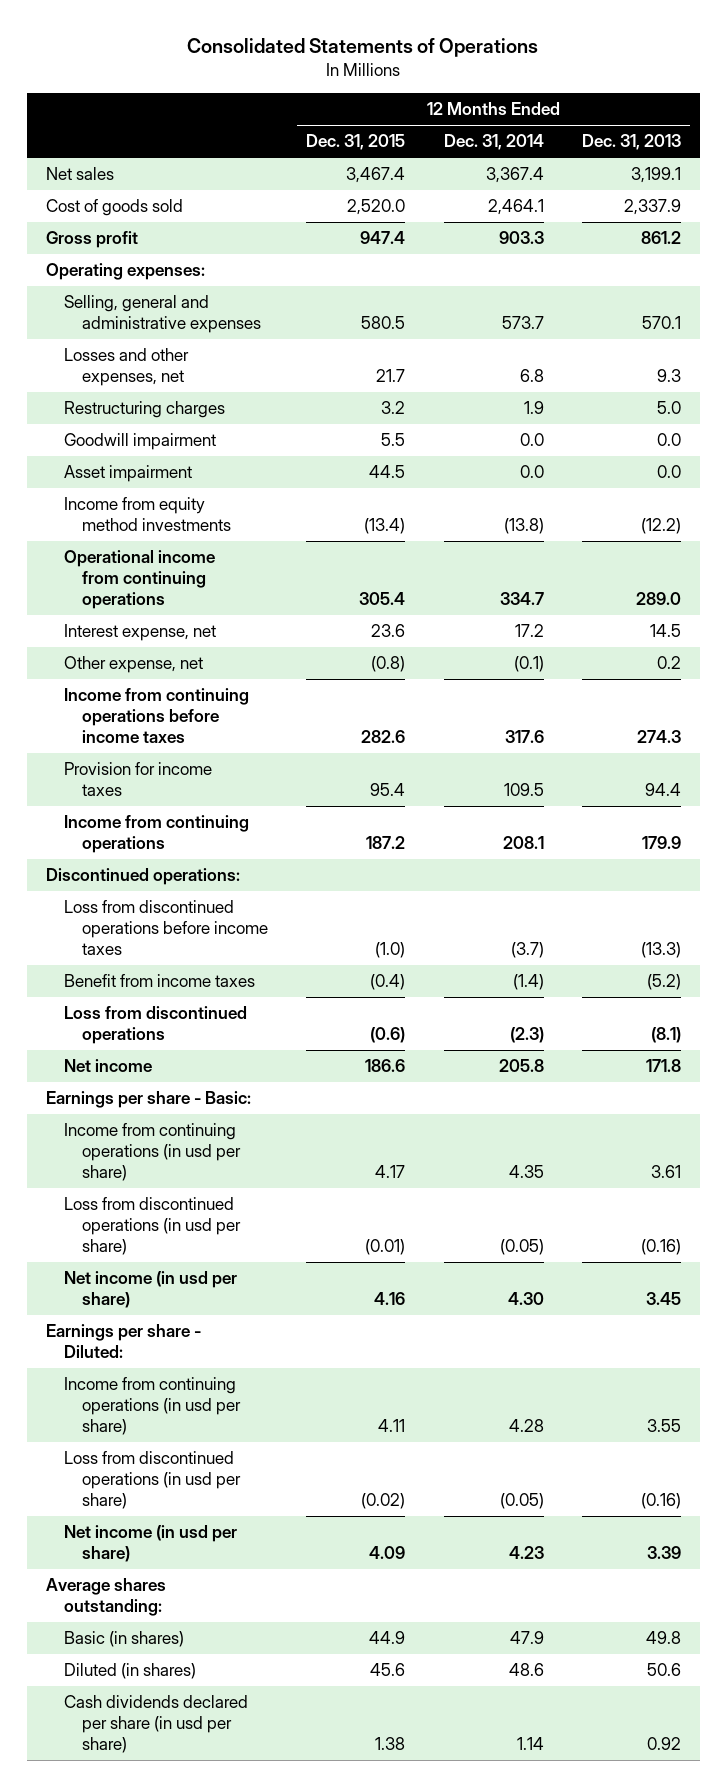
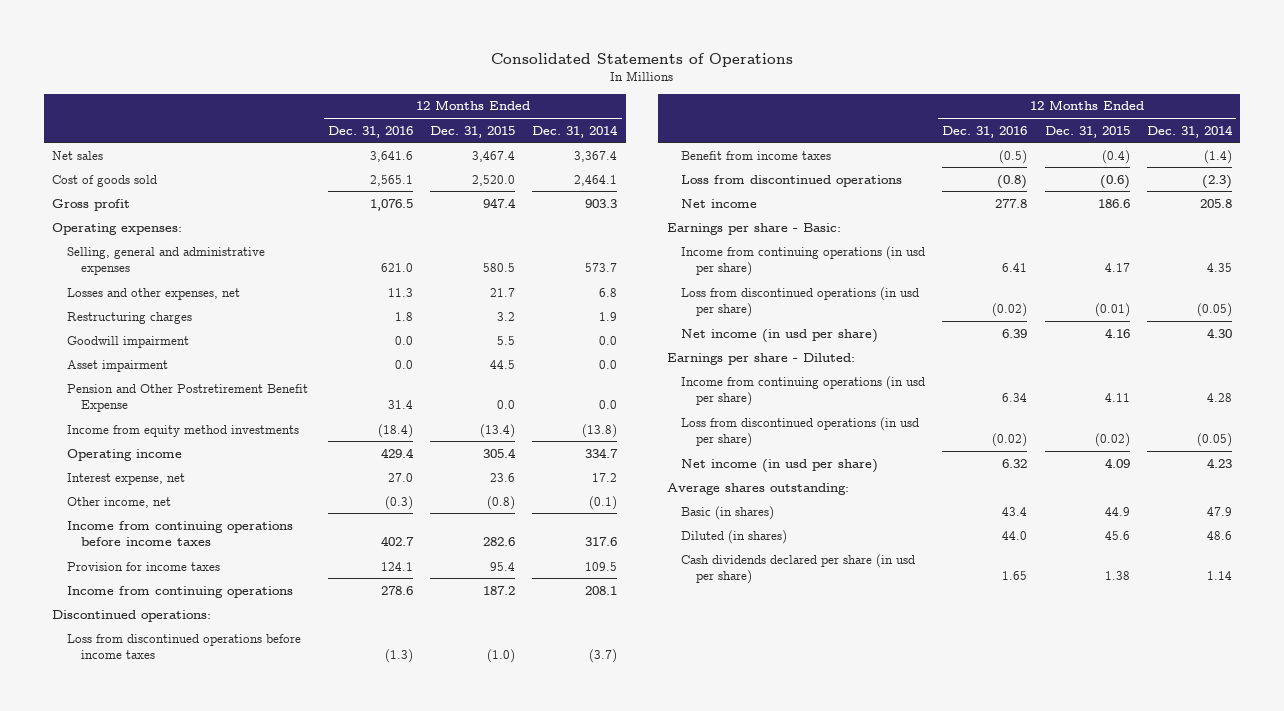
[581,134,681,151] Dec. 31, 2013 -> none
none -> [327,125,413,138] Dec. 31, 2016
none -> [66,383,308,413] Pension and Other Postretirement Benefit Expense
[64,550,216,609] Operational income from continuing operations -> [66,448,182,461] Operating income
[64,656,204,674] Other expense, net -> [66,496,171,508] Other income, net

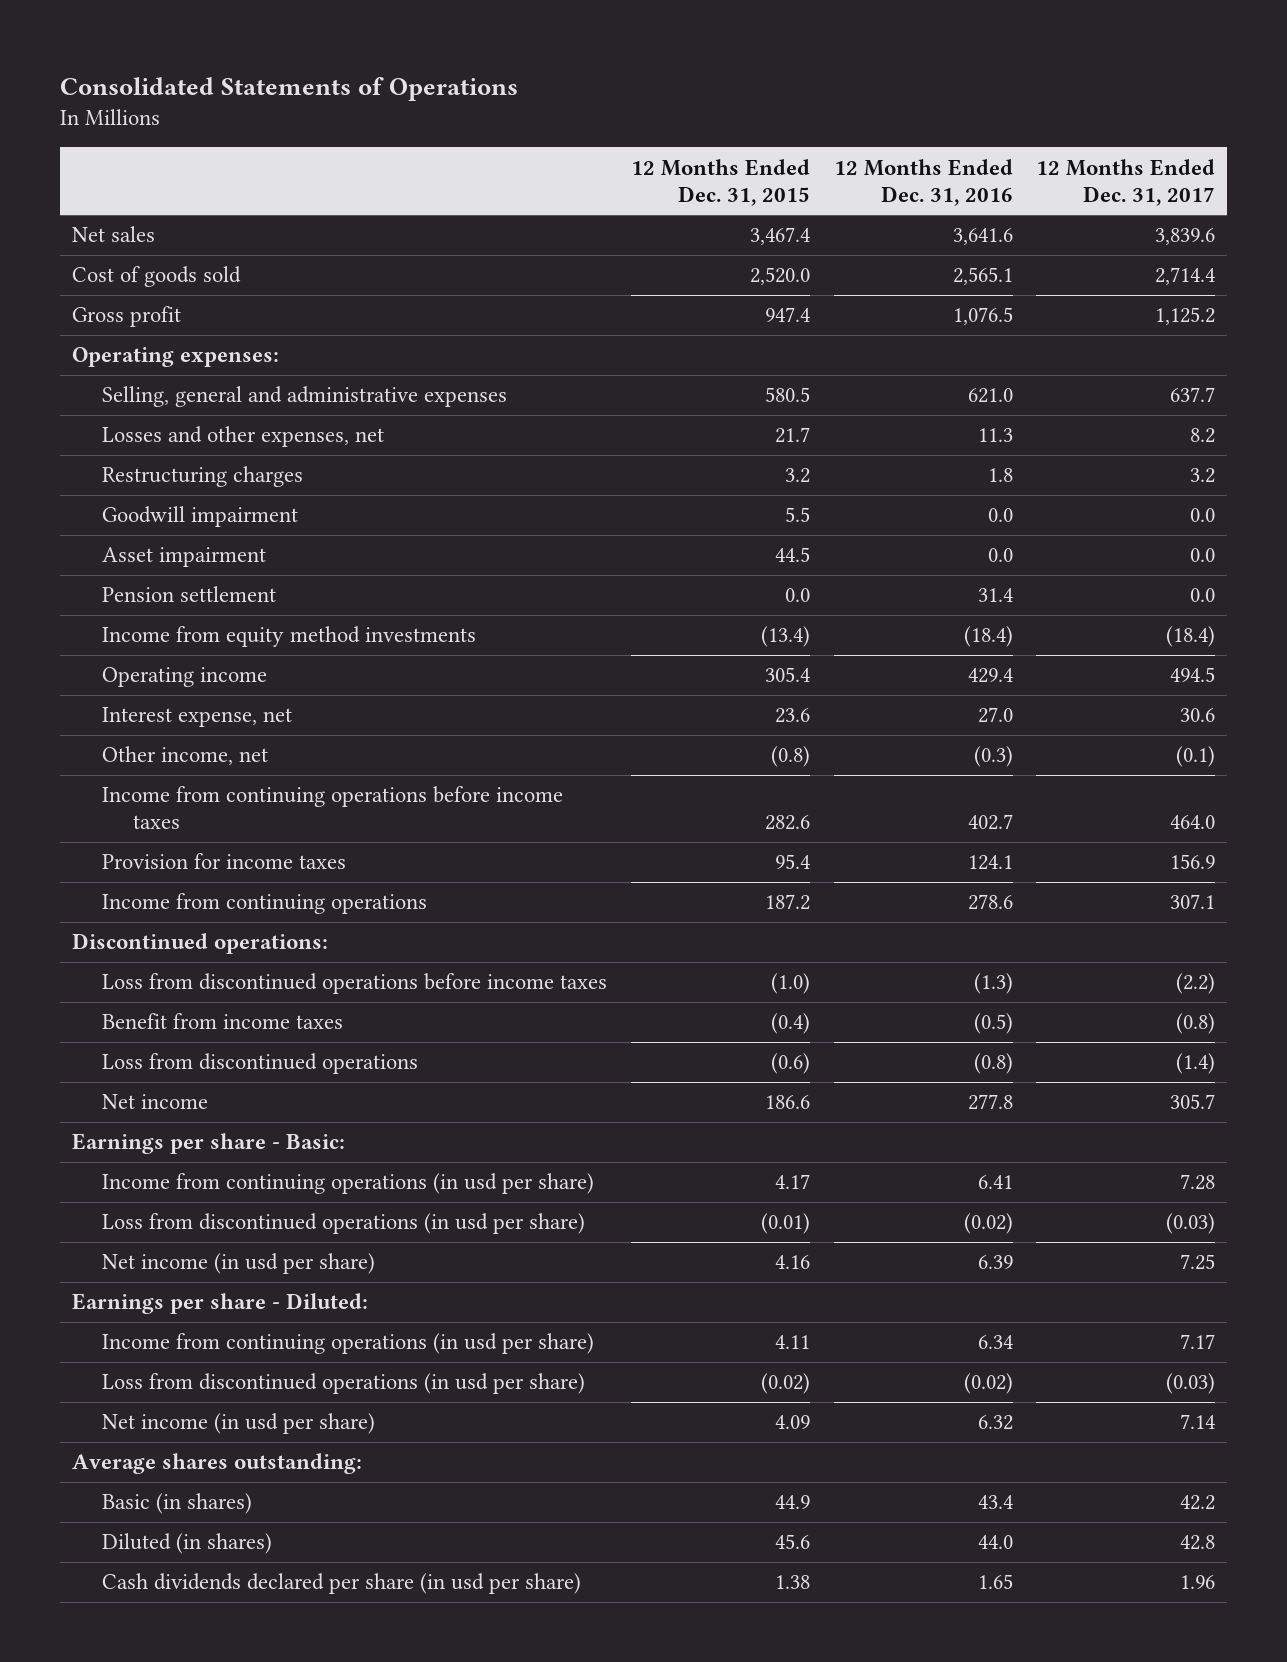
[532,124,619,138] Dec. 31, 2014 -> none
none -> [1036,158,1216,206] 12 Months Ended Dec. 31, 2017
[66,383,308,413] Pension and Other Postretirement Benefit Expense -> [102,586,277,603] Pension settlement

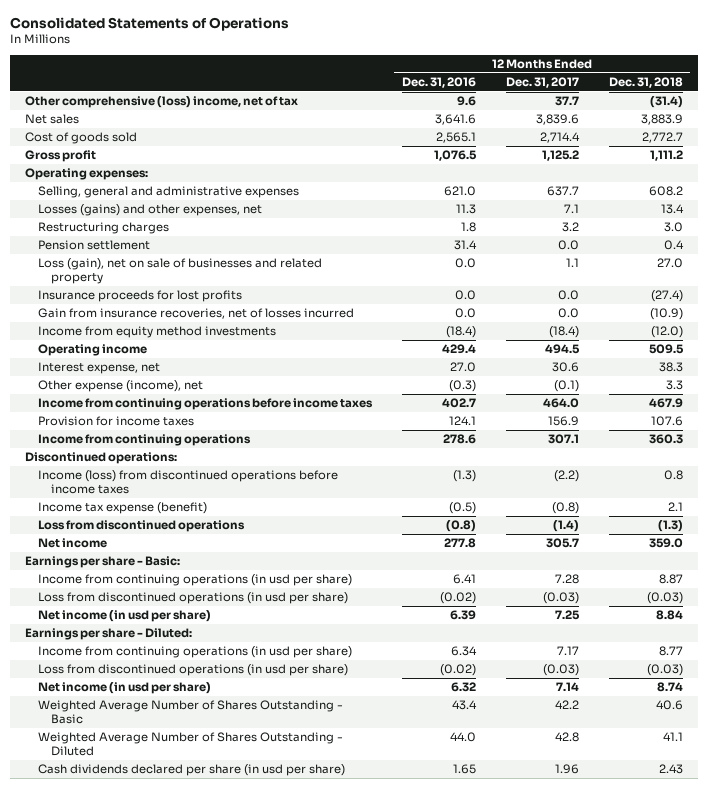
[630,158,810,206] 12 Months Ended Dec. 31, 2015 -> none
none -> [608,77,683,89] Dec. 31, 2018
none -> [24,96,298,109] Other comprehensive (loss) income, net of tax
[102,426,385,448] Losses and other expenses, net -> [37,204,262,217] Losses (gains) and other expenses, net
[1190,428,1216,444] 8.2 -> [563,204,579,214] 7.1
[102,506,299,528] Goodwill impairment -> none
[102,547,267,568] Asset impairment -> none
none -> [37,258,322,284] Loss (gain), net on sale of businesses and related property
none -> [37,290,242,303] Insurance proceeds for lost profits
none -> [37,308,354,320] Gain from insurance recoveries, net of losses incurred
[102,746,269,766] Other income, net -> [37,380,203,393] Other expense (income), net
[102,973,608,995] Loss from discontinued operations before income taxes -> [37,470,338,494] Income (loss) from discontinued operations before income taxes
[102,1013,344,1030] Benefit from income taxes -> [37,502,207,515] Income tax expense (benefit)
[71,1453,362,1475] Average shares outstanding: -> none
[102,1493,253,1515] Basic (in shares) -> [37,700,343,724] Weighted Average Number of Shares Outstanding - Basic
[102,1533,273,1555] Diluted (in shares) -> [37,732,343,756] Weighted Average Number of Shares Outstanding - Diluted

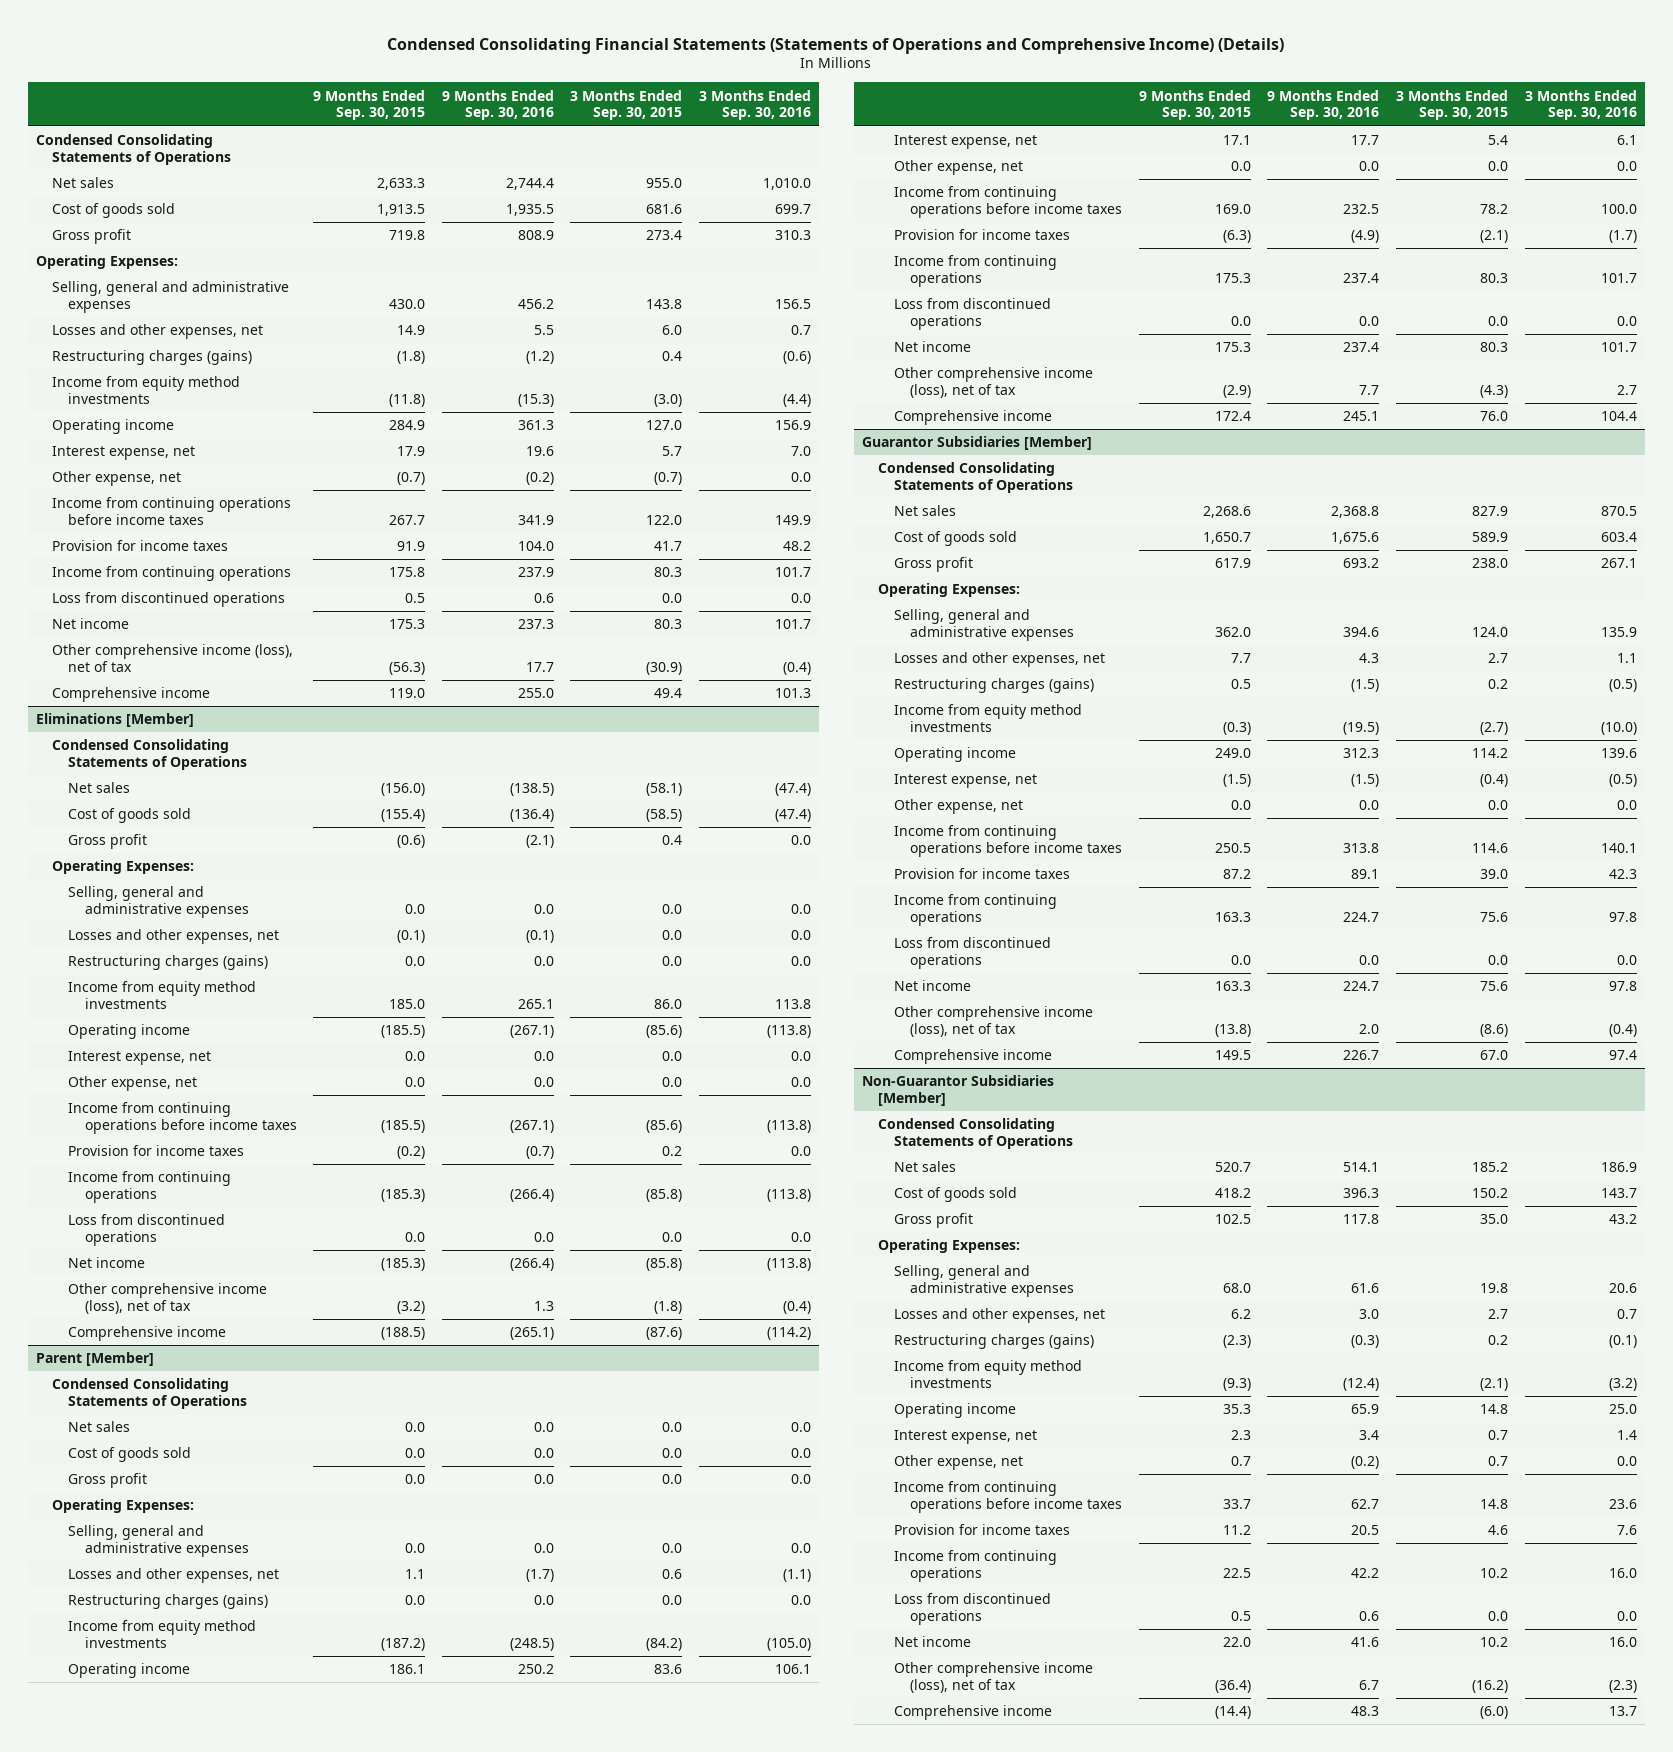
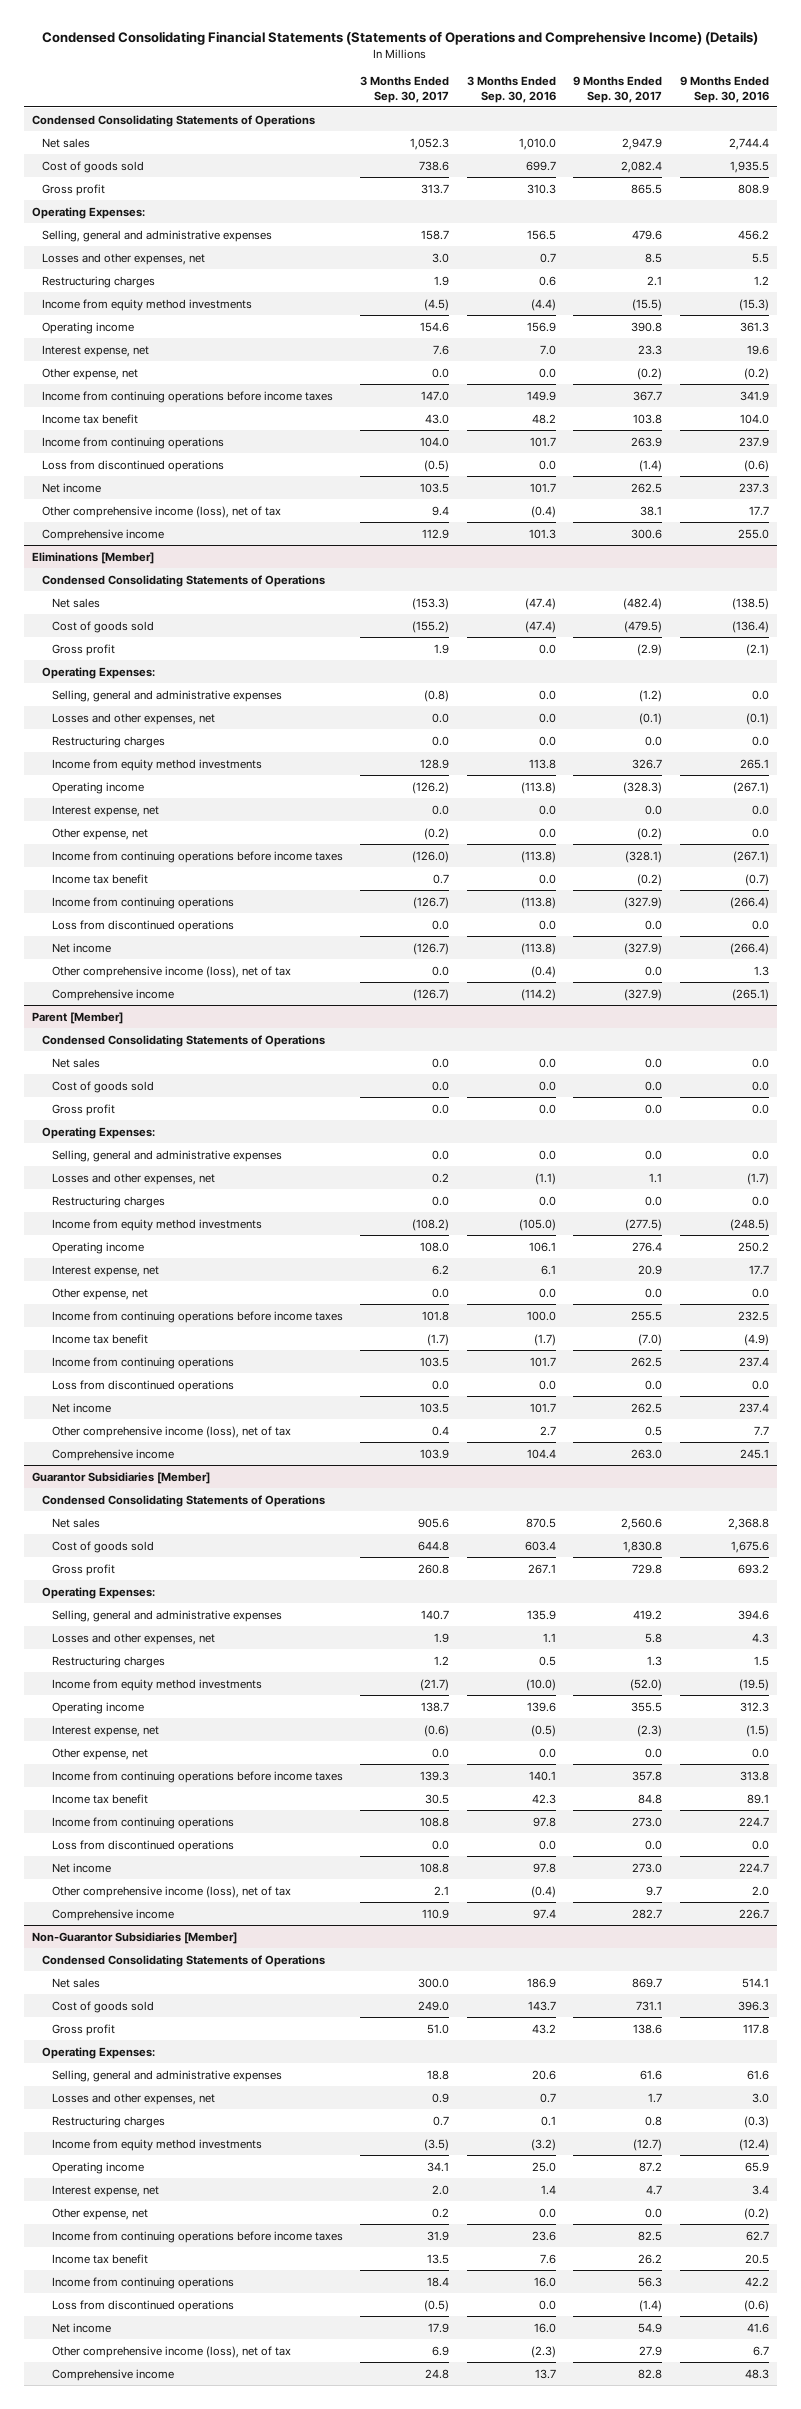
[313,89,426,121] 9 Months Ended Sep. 30, 2015 -> none
[570,89,683,121] 3 Months Ended Sep. 30, 2015 -> none
none -> [360,75,450,103] 3 Months Ended Sep. 30, 2017
none -> [573,75,663,103] 9 Months Ended Sep. 30, 2017
[52,350,253,366] Restructuring charges (gains) -> [42,275,156,288] Restructuring charges
[525,351,554,365] (1.2) -> [753,275,769,286] 1.2
[782,351,811,365] (0.6) -> [538,275,556,286] 0.6
[52,540,229,552] Provision for income taxes -> [42,413,139,424] Income tax benefit
[533,593,554,604] 0.6 -> [743,459,769,472] (0.6)
[68,955,269,971] Restructuring charges (gains) -> [52,735,166,748] Restructuring charges
[68,1145,245,1157] Provision for income taxes -> [52,873,149,884] Income tax benefit
[68,1594,269,1610] Restructuring charges (gains) -> [52,1195,166,1208] Restructuring charges
[894,229,1071,241] Provision for income taxes -> [52,1333,149,1344] Income tax benefit
[894,678,1095,694] Restructuring charges (gains) -> [52,1655,166,1668] Restructuring charges
[1351,679,1380,693] (1.5) -> [753,1655,769,1666] 1.5
[1608,679,1637,693] (0.5) -> [538,1655,556,1666] 0.5
[894,868,1071,880] Provision for income taxes -> [52,1793,149,1804] Income tax benefit
[894,1334,1095,1350] Restructuring charges (gains) -> [52,2115,166,2128] Restructuring charges
[1608,1335,1637,1349] (0.1) -> [540,2115,556,2126] 0.1
[894,1524,1071,1536] Provision for income taxes -> [52,2253,149,2264] Income tax benefit
[1359,1610,1380,1621] 0.6 -> [743,2299,769,2312] (0.6)

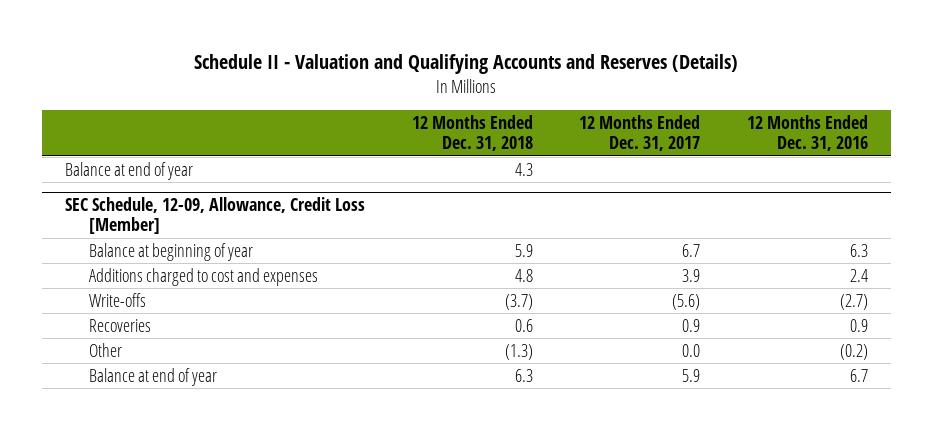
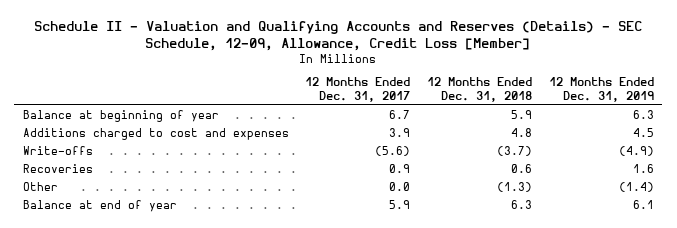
[194,54,739,75] Schedule II - Valuation and Qualifying Accounts and Reserves (Details) -> [34,21,643,51] Schedule II - Valuation and Qualifying Accounts and Reserves (Details) - SEC Schedule, 12-09, Allowance, Credit Loss [Member]
[746,115,868,152] 12 Months Ended Dec. 31, 2016 -> none
none -> [549,77,655,103] 12 Months Ended Dec. 31, 2019
[65,161,194,180] Balance at end of year -> none
[65,197,366,235] SEC Schedule, 12-09, Allowance, Credit Loss [Member] -> none

